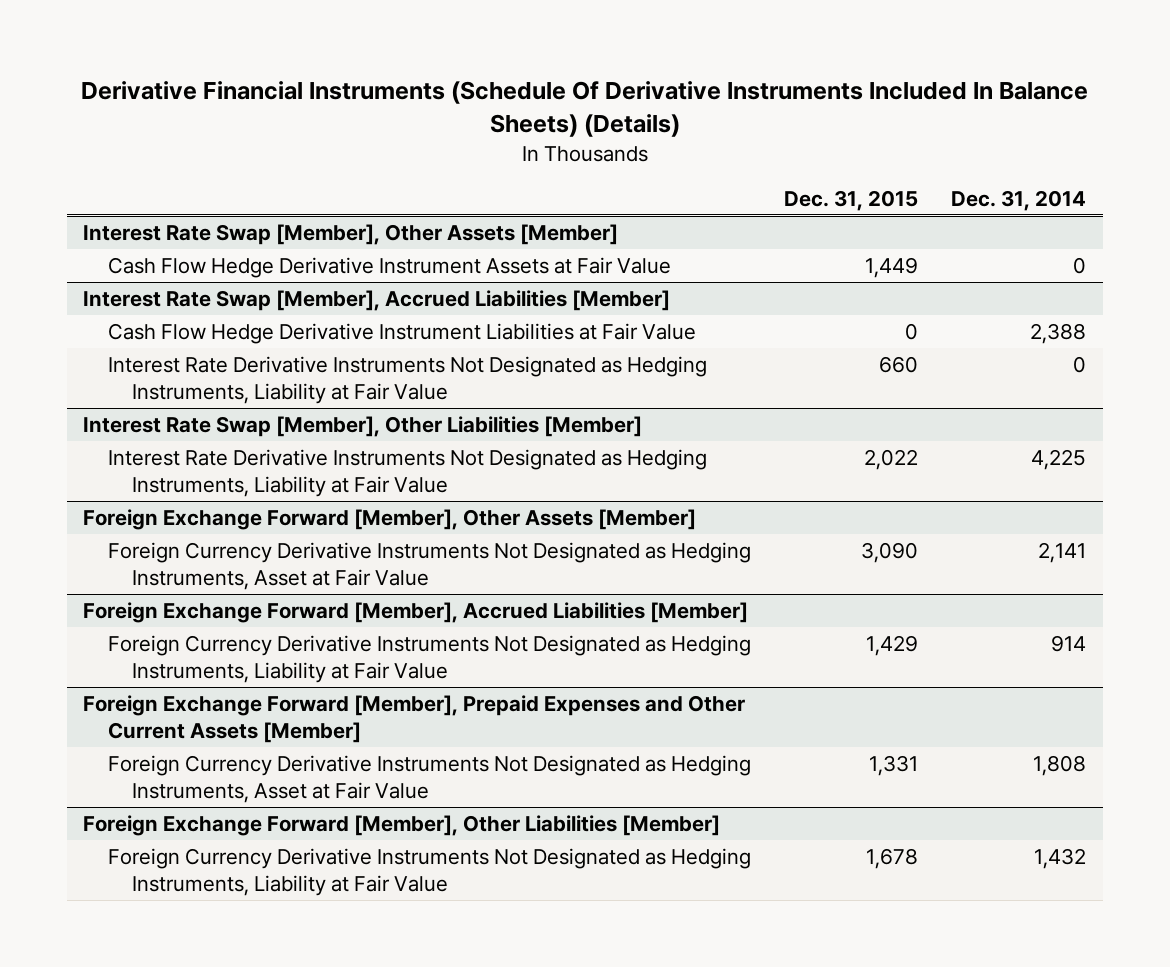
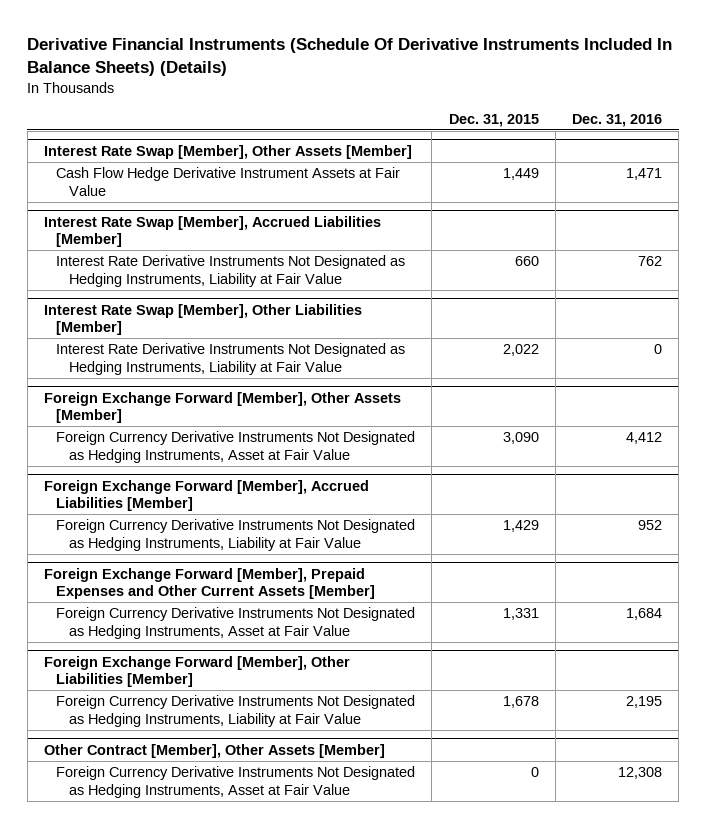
[951,189,1087,211] Dec. 31, 2014 -> none
none -> [571,113,662,127] Dec. 31, 2016
[107,323,696,345] Cash Flow Hedge Derivative Instrument Liabilities at Fair Value -> none
none -> [43,743,385,758] Other Contract [Member], Other Assets [Member]
none -> [56,766,416,798] Foreign Currency Derivative Instruments Not Designated as Hedging Instruments, Asset at Fair Value

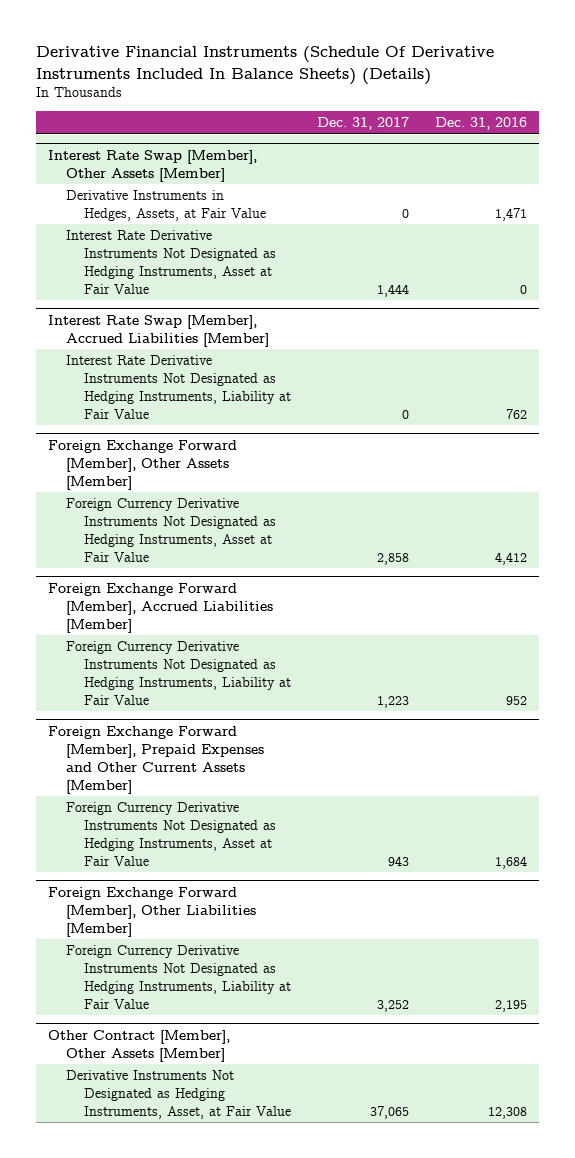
[448,113,539,127] Dec. 31, 2015 -> none
none -> [317,117,410,131] Dec. 31, 2017
[56,167,401,196] Cash Flow Hedge Derivative Instrument Assets at Fair Value -> [66,190,267,221] Derivative Instruments in Hedges, Assets, at Fair Value
none -> [66,230,277,294] Interest Rate Derivative Instruments Not Designated as Hedging Instruments, Asset at Fair Value
[43,303,362,336] Interest Rate Swap [Member], Other Liabilities [Member] -> none
[56,343,406,375] Interest Rate Derivative Instruments Not Designated as Hedging Instruments, Liability at Fair Value -> none
[56,766,416,798] Foreign Currency Derivative Instruments Not Designated as Hedging Instruments, Asset at Fair Value -> [66,1070,292,1119] Derivative Instruments Not Designated as Hedging Instruments, Asset, at Fair Value

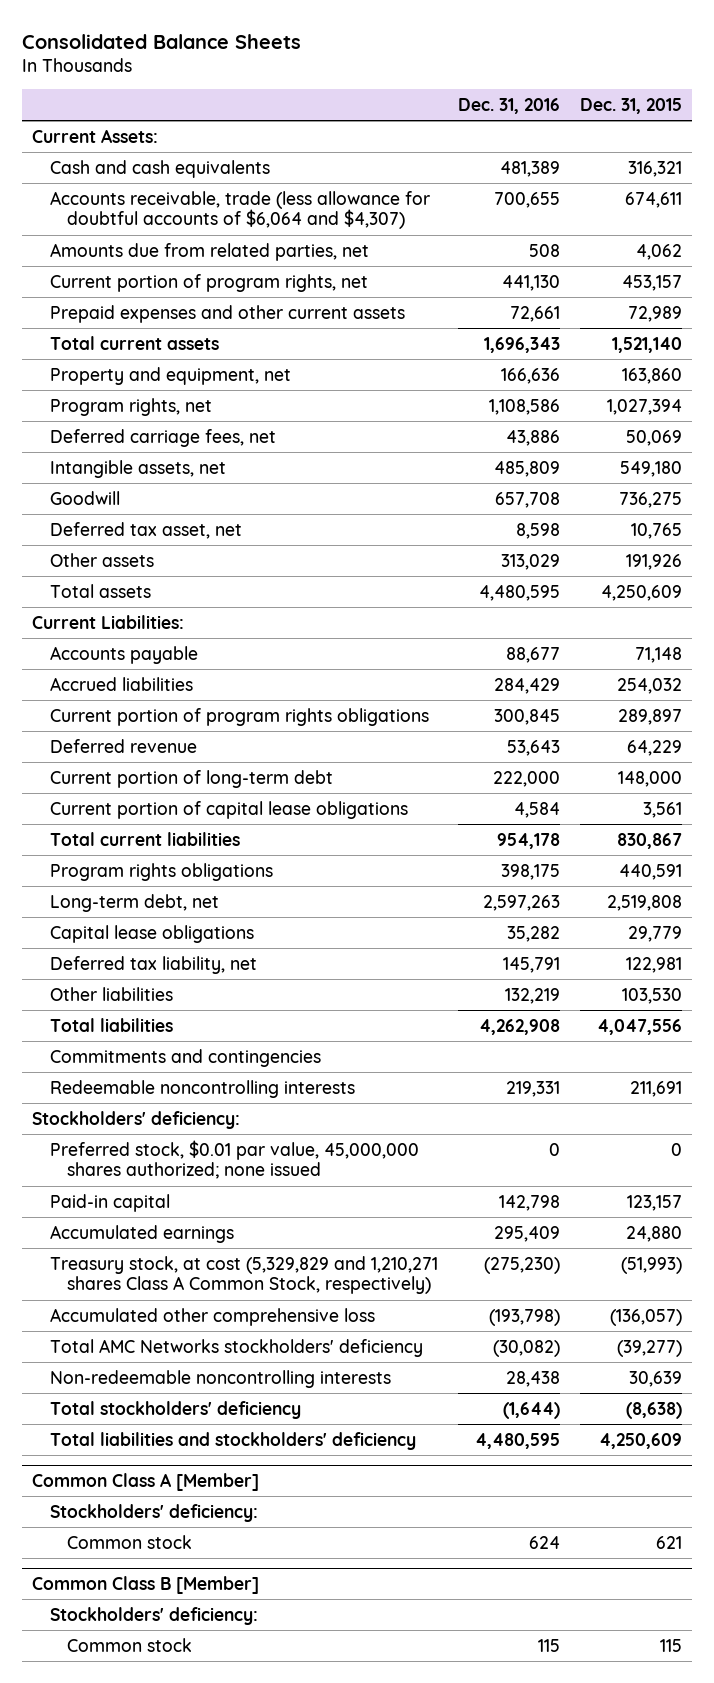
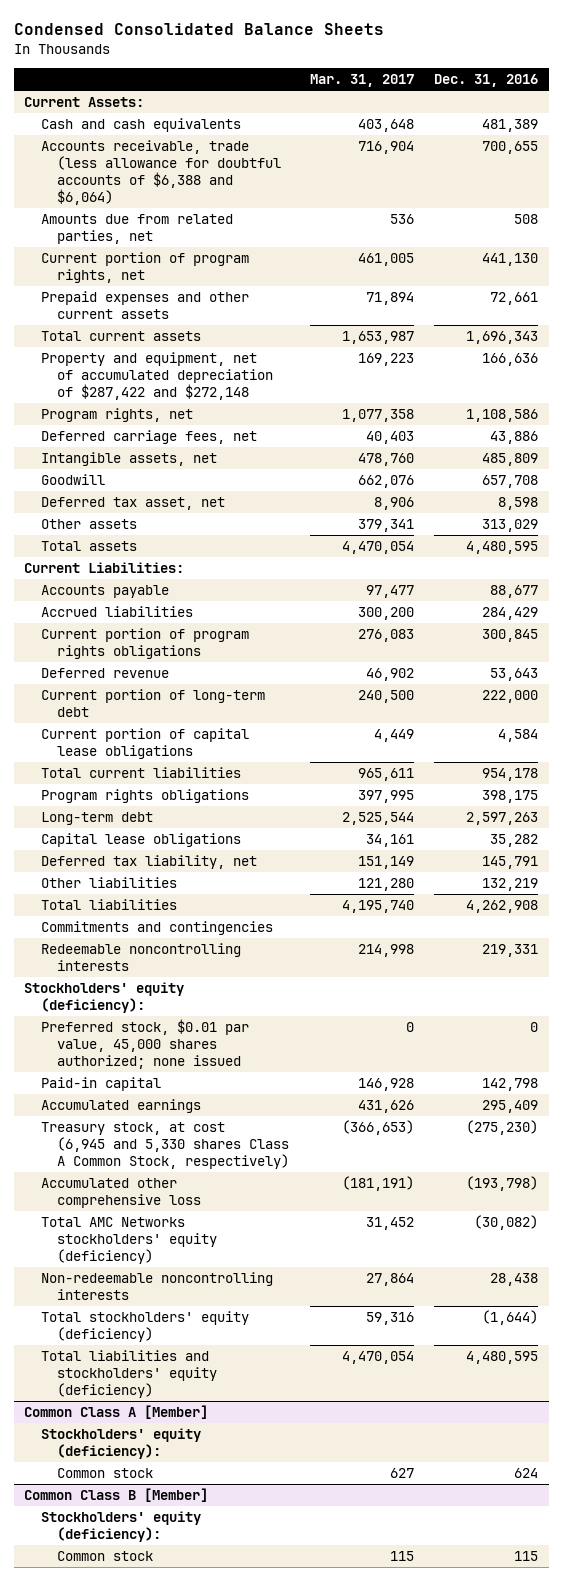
[21,33,301,49] Consolidated Balance Sheets -> [13,23,384,36] Condensed Consolidated Balance Sheets
[580,97,683,114] Dec. 31, 2015 -> none
none -> [309,74,414,88] Mar. 31, 2017
[49,190,430,230] Accounts receivable, trade (less allowance for doubtful accounts of $6,064 and $4,307) -> [40,140,282,206] Accounts receivable, trade (less allowance for doubtful accounts of $6,388 and $6,064)
[49,366,291,385] Property and equipment, net -> [40,352,274,401] Property and equipment, net of accumulated depreciation of $287,422 and $272,148
[49,893,219,912] Long-term debt, net -> [40,812,153,826] Long-term debt
[31,1110,240,1129] Stockholders' deficiency: -> [23,982,184,1014] Stockholders' equity (deficiency):
[49,1139,419,1180] Preferred stock, $0.01 par value, 45,000,000 shares authorized; none issued -> [40,1019,249,1070] Preferred stock, $0.01 par value, 45,000 shares authorized; none issued
[49,1255,438,1295] Treasury stock, at cost (5,329,829 and 1,210,271 shares Class A Common Stock, respectively) -> [40,1122,290,1170] Treasury stock, at cost (6,945 and 5,330 shares Class A Common Stock, respectively)
[49,1338,423,1357] Total AMC Networks stockholders' deficiency -> [40,1217,218,1265] Total AMC Networks stockholders' equity (deficiency)
[49,1400,301,1419] Total stockholders' deficiency -> [40,1311,249,1343] Total stockholders' equity (deficiency)
[49,1431,416,1450] Total liabilities and stockholders' deficiency -> [40,1350,218,1399] Total liabilities and stockholders' equity (deficiency)
[49,1503,258,1522] Stockholders' deficiency: -> [40,1428,201,1460] Stockholders' equity (deficiency):
[49,1606,258,1625] Stockholders' deficiency: -> [40,1511,201,1543] Stockholders' equity (deficiency):

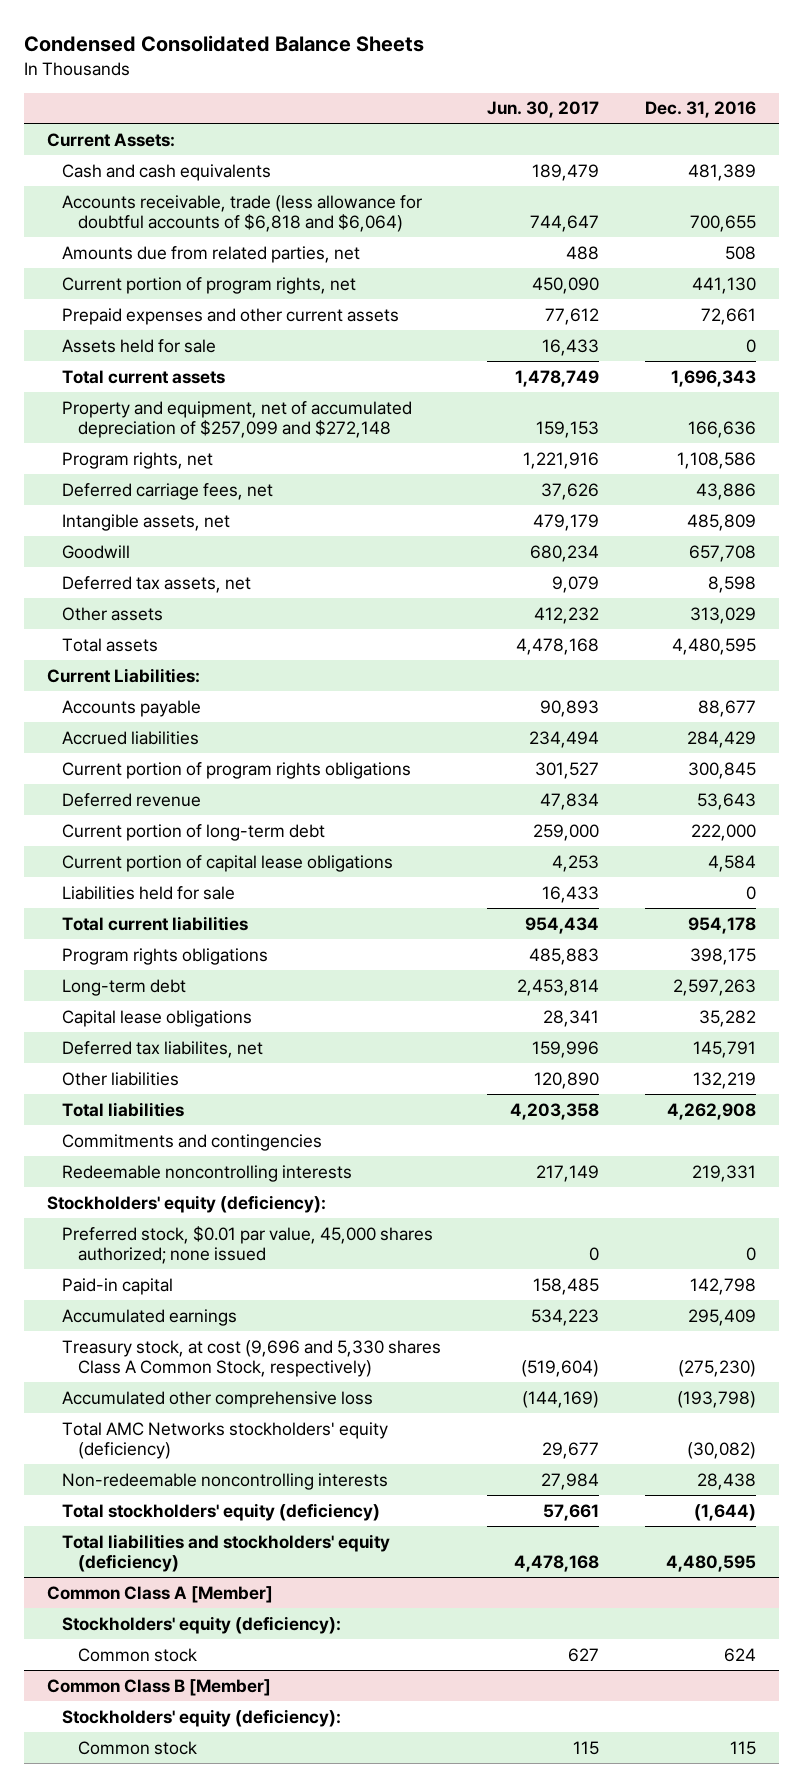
[309,74,414,88] Mar. 31, 2017 -> none
none -> [487,101,600,119] Jun. 30, 2017
[40,140,282,206] Accounts receivable, trade (less allowance for doubtful accounts of $6,388 and $6,064) -> [62,194,423,233] Accounts receivable, trade (less allowance for doubtful accounts of $6,818 and $6,064)
none -> [62,338,217,353] Assets held for sale
[40,352,274,401] Property and equipment, net of accumulated depreciation of $287,422 and $272,148 -> [62,400,413,439] Property and equipment, net of accumulated depreciation of $257,099 and $272,148
[40,497,225,511] Deferred tax asset, net -> [62,575,252,593] Deferred tax assets, net
none -> [62,885,236,900] Liabilities held for sale
[40,855,257,870] Deferred tax liability, net -> [62,1040,264,1058] Deferred tax liabilites, net
[40,1122,290,1170] Treasury stock, at cost (6,945 and 5,330 shares Class A Common Stock, respectively) -> [62,1339,442,1378] Treasury stock, at cost (9,696 and 5,330 shares Class A Common Stock, respectively)

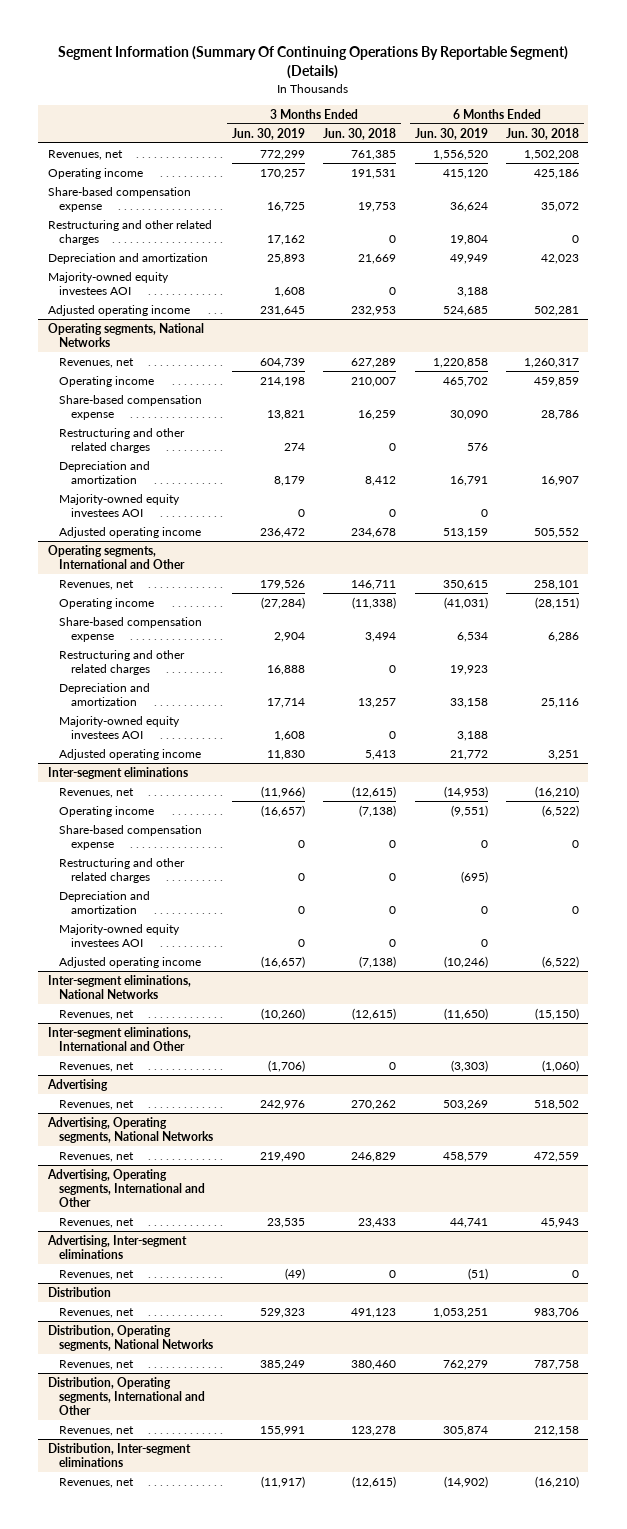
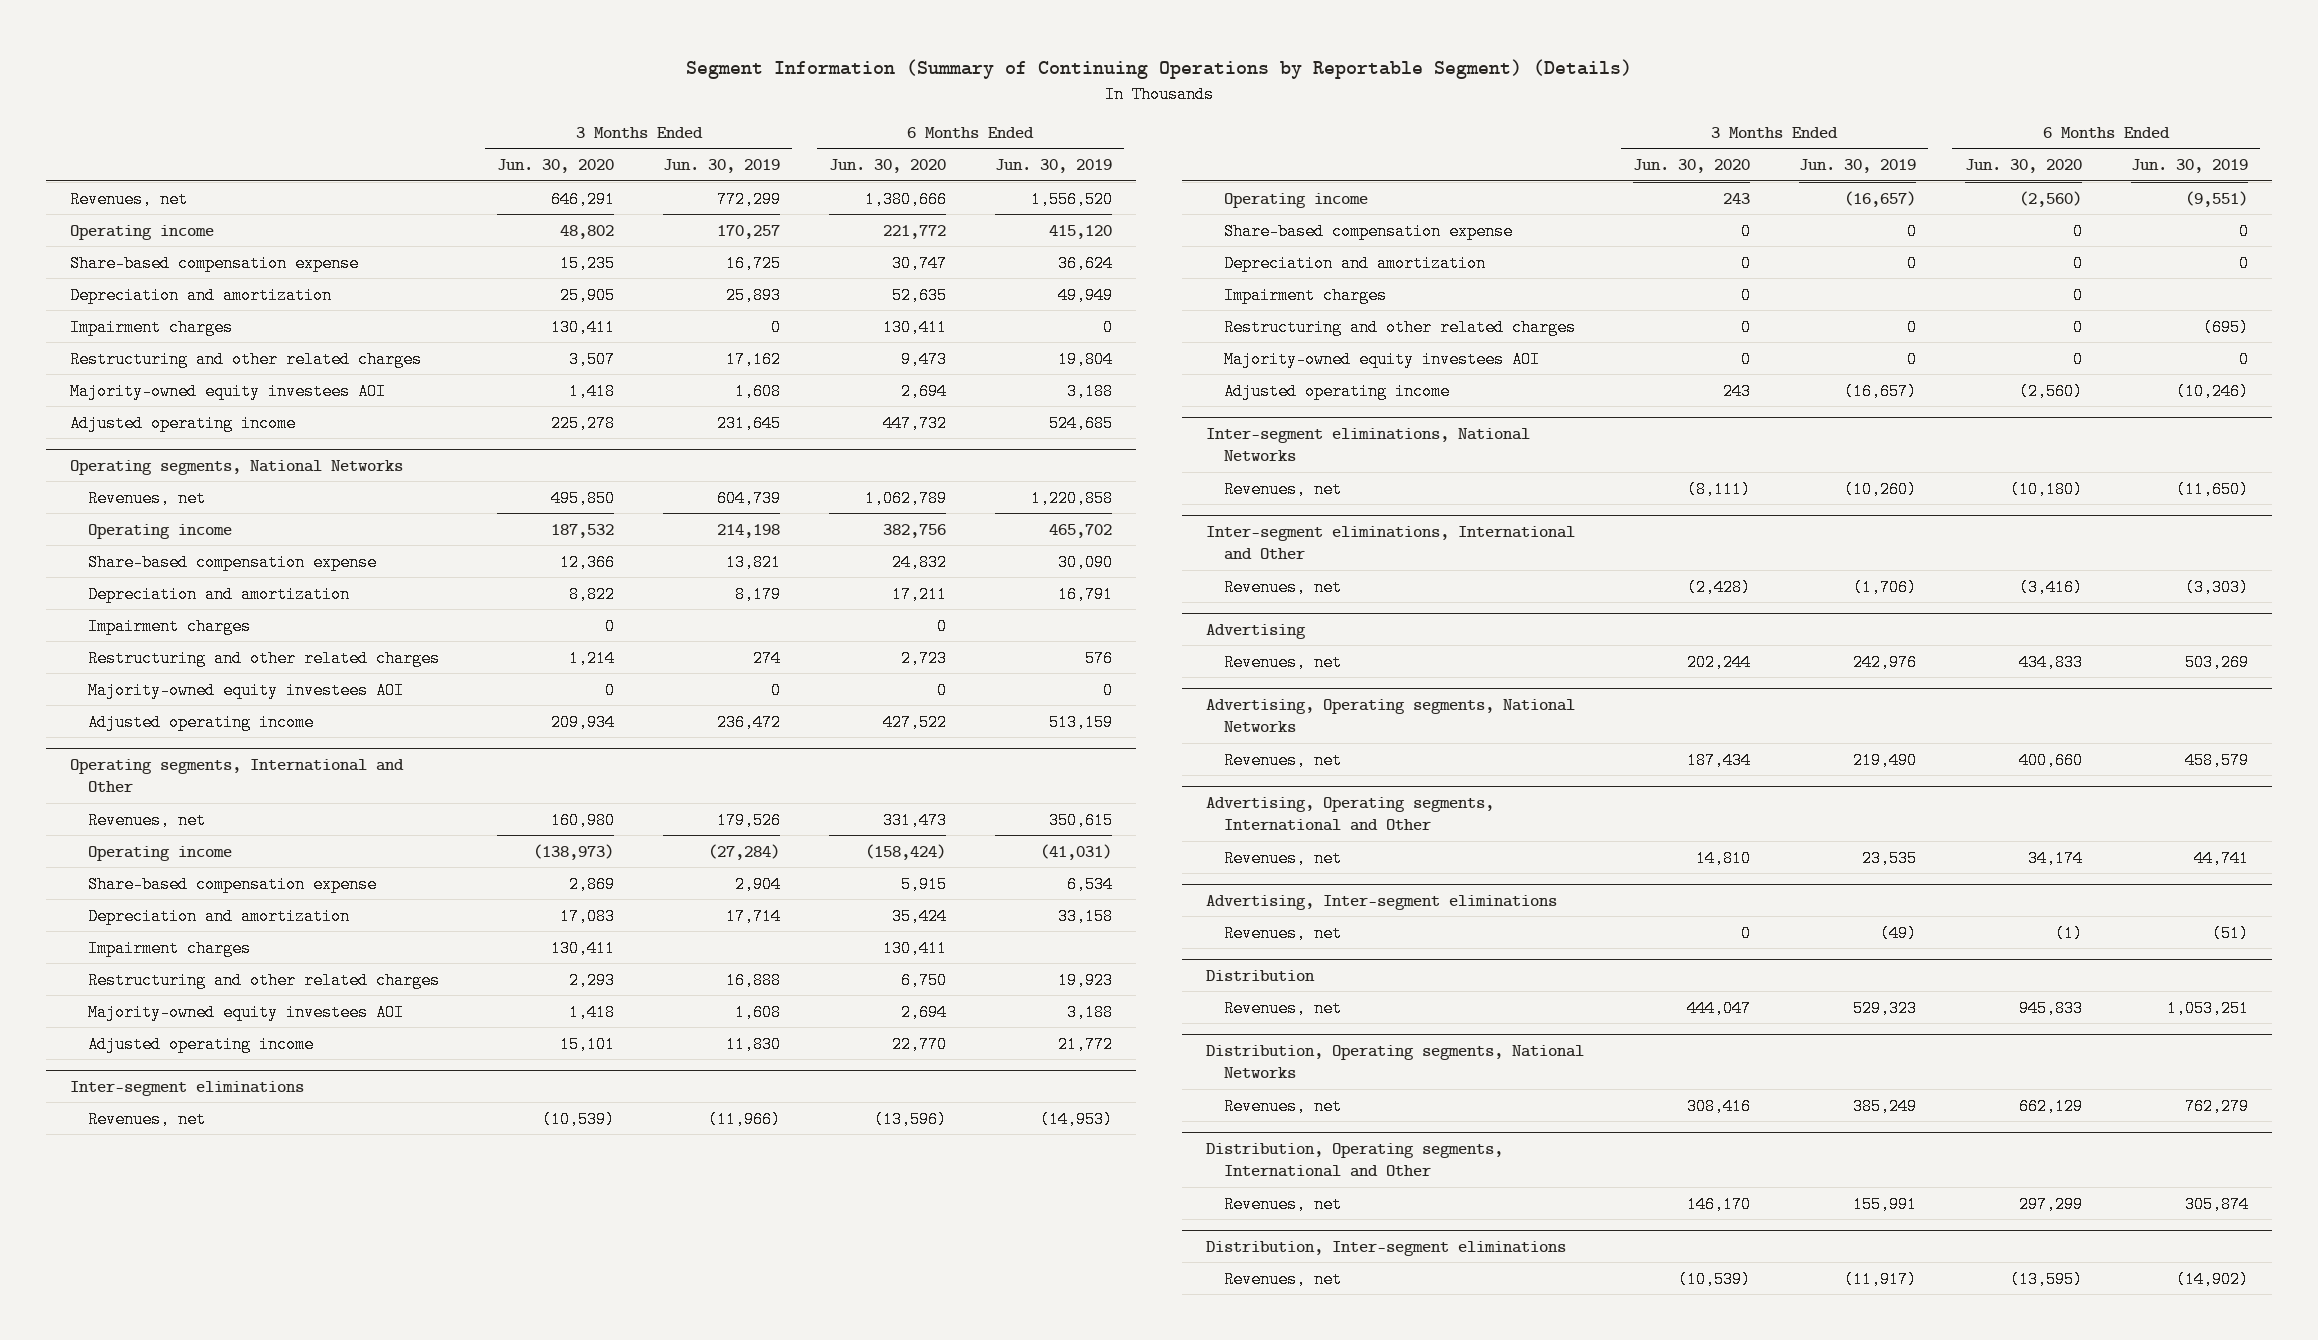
[58,46,569,80] Segment Information (Summary Of Continuing Operations By Reportable Segment) (Details) -> [685,59,1632,80] Segment Information (Summary of Continuing Operations by Reportable Segment) (Details)
[323,127,397,140] Jun. 30, 2018 -> none
[506,127,580,140] Jun. 30, 2018 -> none
none -> [497,159,615,174] Jun. 30, 2020
none -> [829,159,947,174] Jun. 30, 2020
none -> [70,318,234,336] Impairment charges
[47,219,212,245] Restructuring and other related charges -> [70,350,423,368] Restructuring and other related charges
none -> [88,617,252,635] Impairment charges
[59,427,186,453] Restructuring and other related charges -> [88,649,441,667] Restructuring and other related charges
none -> [88,939,252,957] Impairment charges
[59,649,186,675] Restructuring and other related charges -> [88,971,441,989] Restructuring and other related charges
none -> [1224,286,1388,304] Impairment charges
[59,857,186,883] Restructuring and other related charges -> [1224,318,1577,336] Restructuring and other related charges

